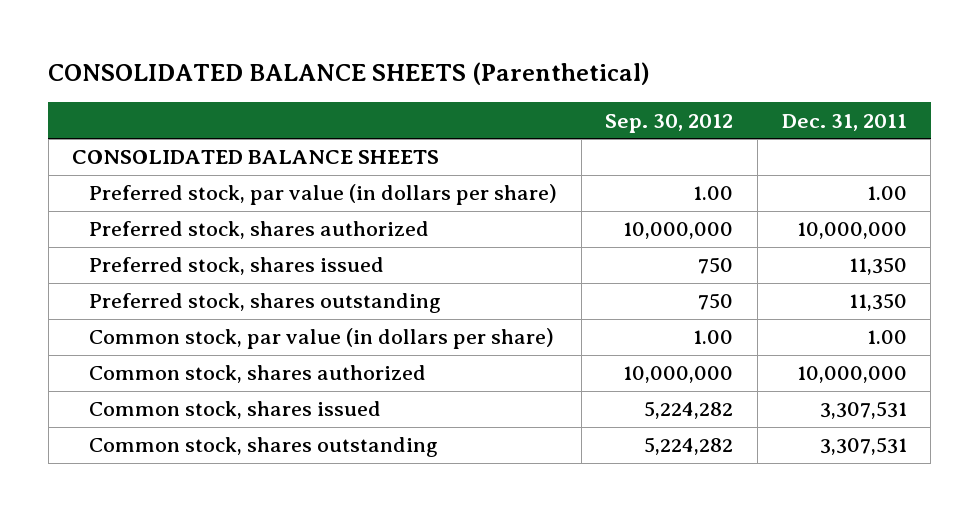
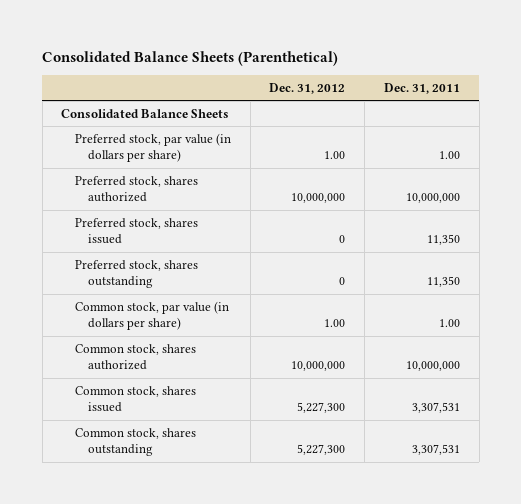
[48,62,651,86] CONSOLIDATED BALANCE SHEETS (Parenthetical) -> [42,51,339,67] Consolidated Balance Sheets (Parenthetical)
[605,113,734,133] Sep. 30, 2012 -> none
none -> [269,82,346,94] Dec. 31, 2012
[72,150,440,165] CONSOLIDATED BALANCE SHEETS -> [61,108,230,118] Consolidated Balance Sheets

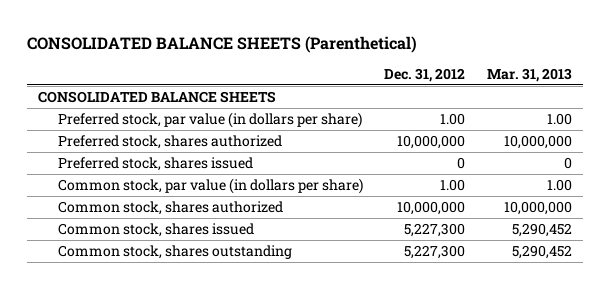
[42,51,339,67] Consolidated Balance Sheets (Parenthetical) -> [27,35,418,53] CONSOLIDATED BALANCE SHEETS (Parenthetical)
[383,82,460,94] Dec. 31, 2011 -> none
none -> [487,67,573,82] Mar. 31, 2013
[61,108,230,118] Consolidated Balance Sheets -> [38,91,277,104] CONSOLIDATED BALANCE SHEETS
[74,259,198,289] Preferred stock, shares outstanding -> none

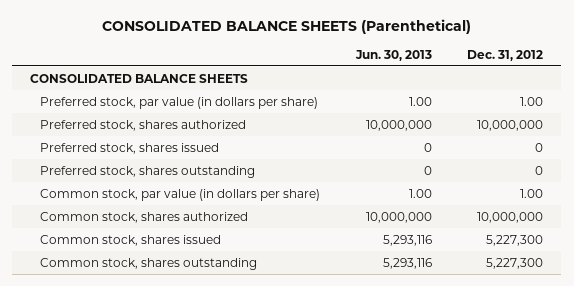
[487,67,573,82] Mar. 31, 2013 -> none
none -> [354,49,432,61] Jun. 30, 2013
none -> [40,165,256,178] Preferred stock, shares outstanding

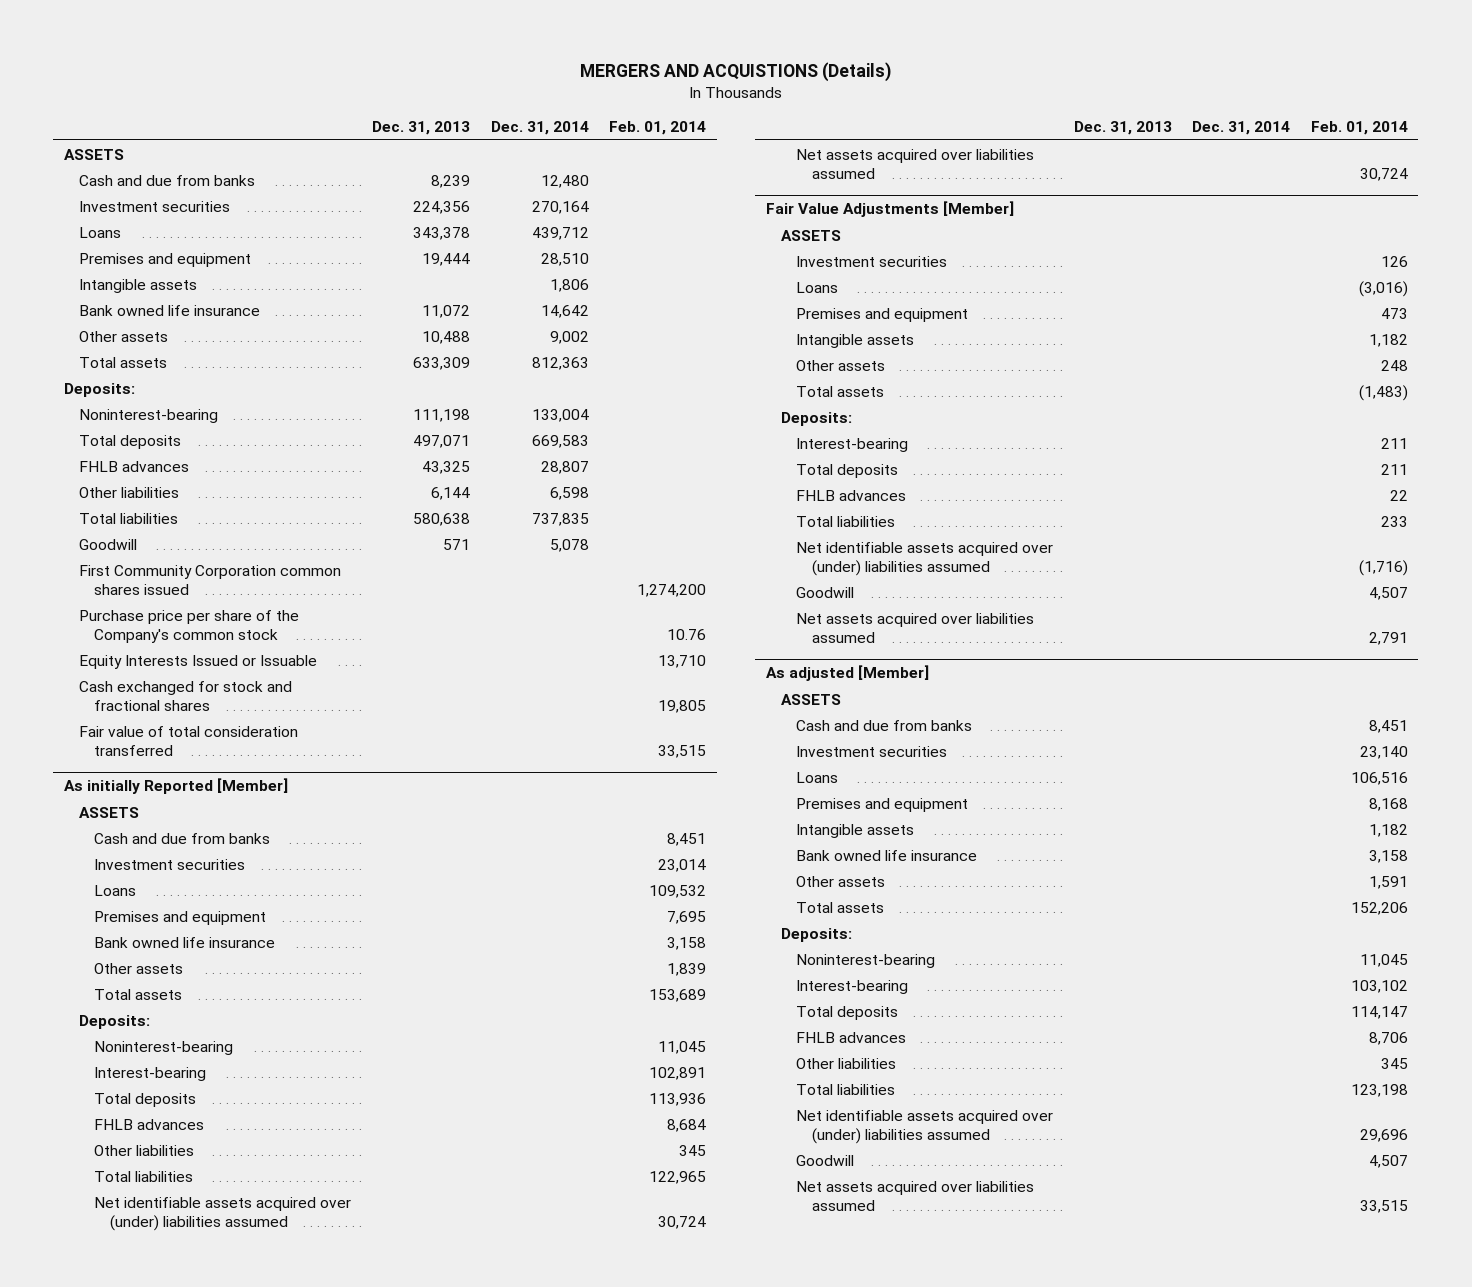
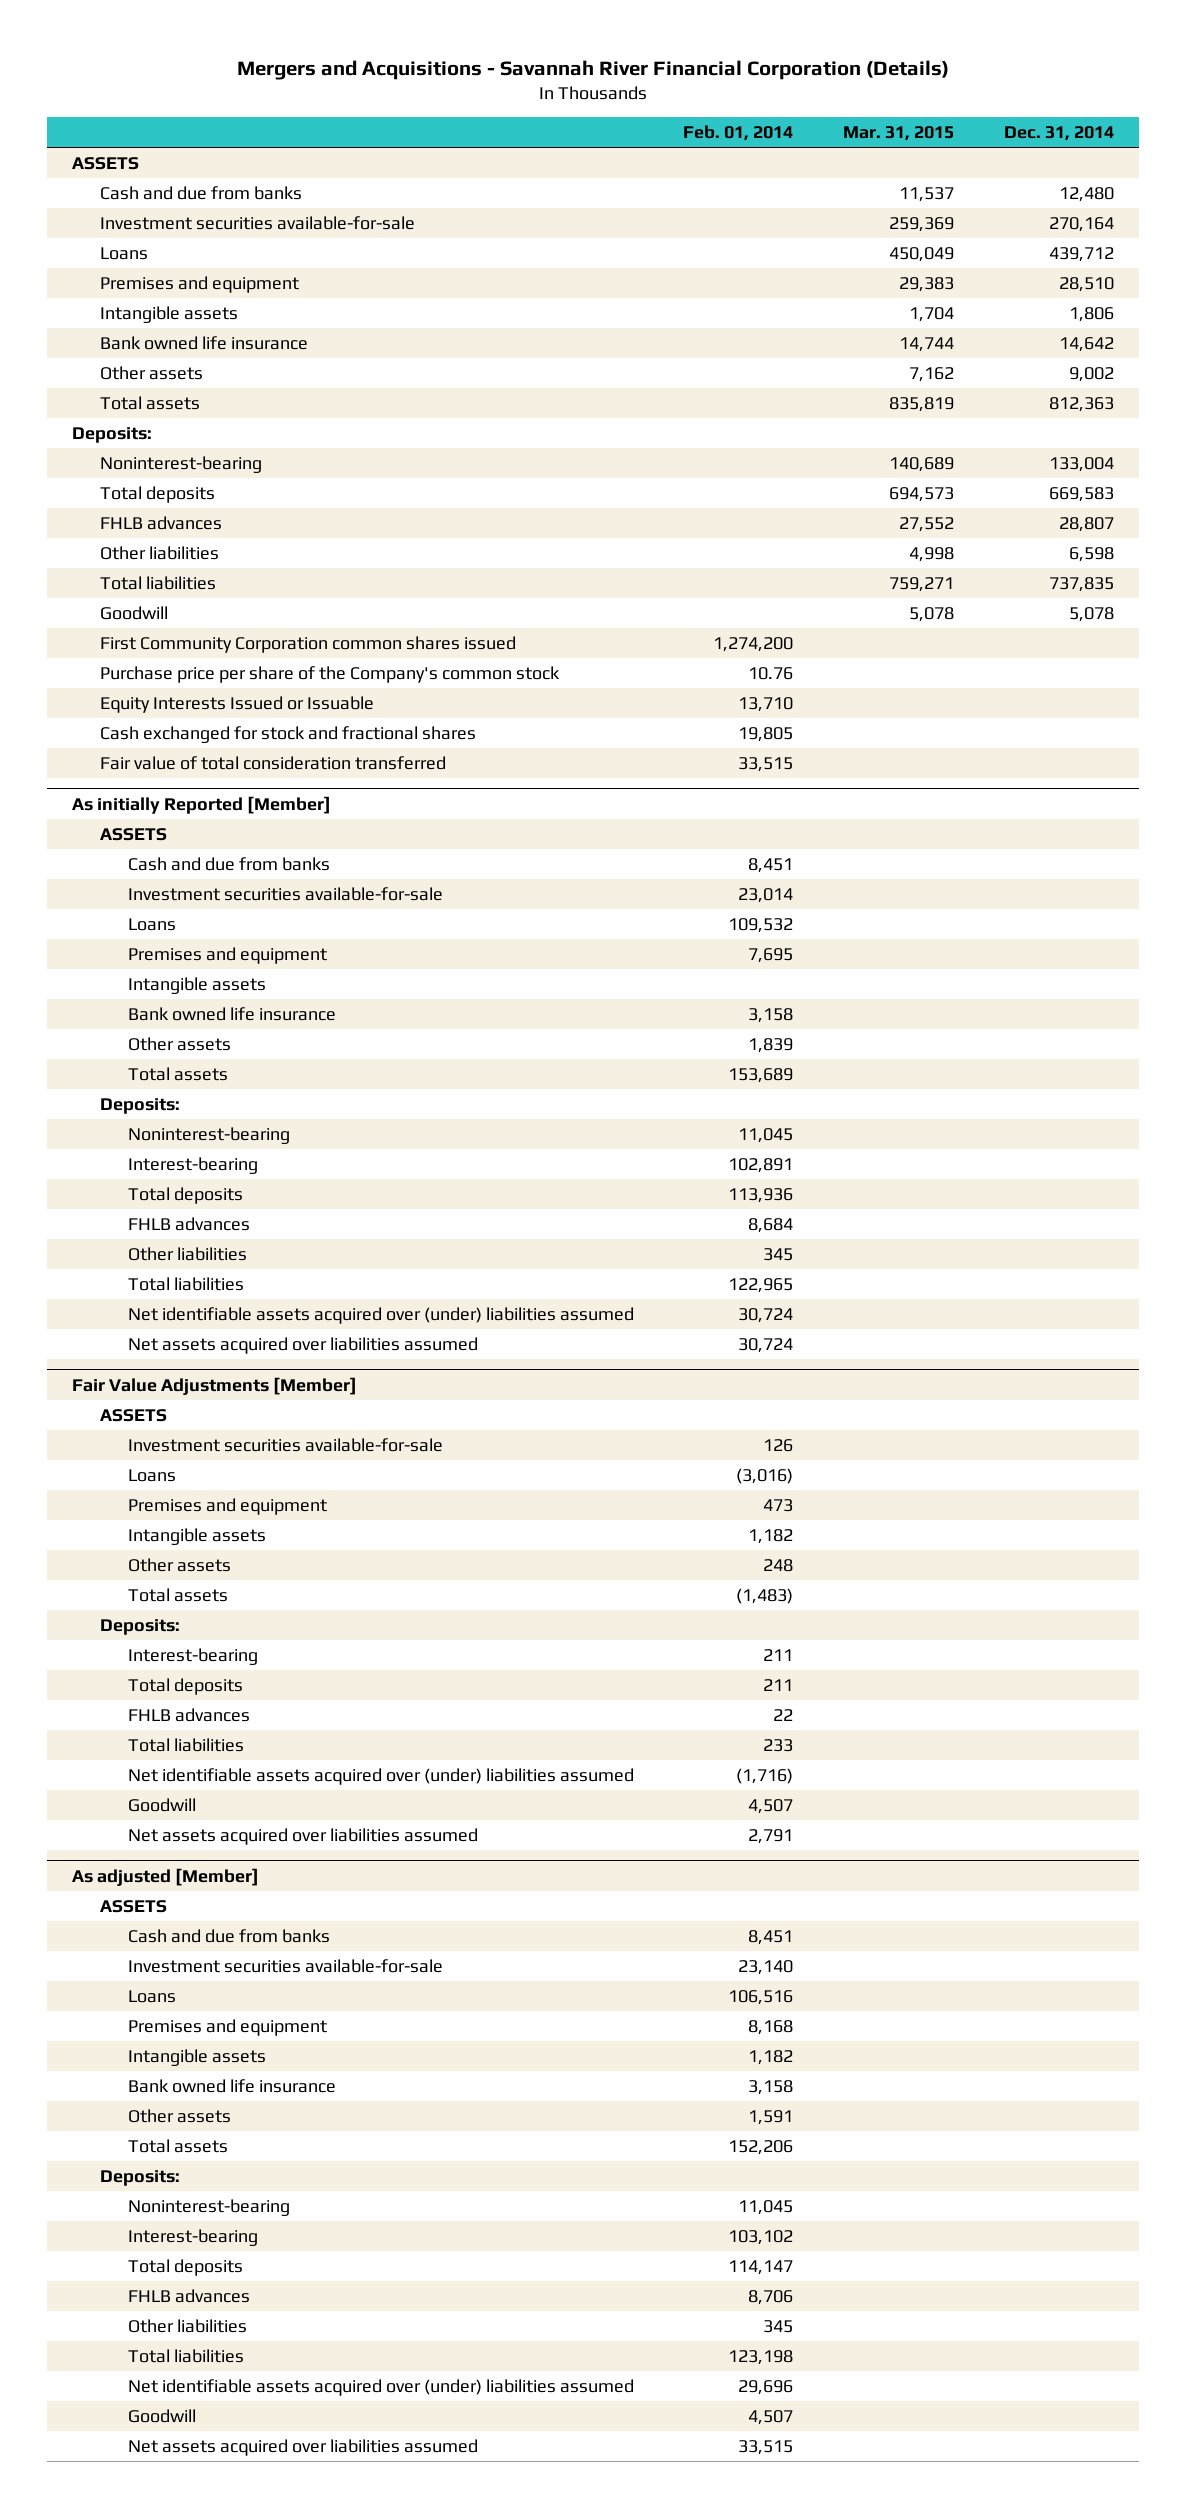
[579,62,891,83] MERGERS AND ACQUISTIONS (Details) -> [236,59,949,80] Mergers and Acquisitions - Savannah River Financial Corporation (Details)
[372,121,471,136] Dec. 31, 2013 -> none
none -> [843,125,955,141] Mar. 31, 2015
[79,200,231,212] Investment securities -> [99,215,415,230] Investment securities available-for-sale
[94,858,246,870] Investment securities -> [127,886,443,901] Investment securities available-for-sale
none -> [127,976,266,994] Intangible assets
[796,255,948,267] Investment securities -> [127,1437,443,1452] Investment securities available-for-sale
[796,745,948,757] Investment securities -> [127,1958,443,1973] Investment securities available-for-sale

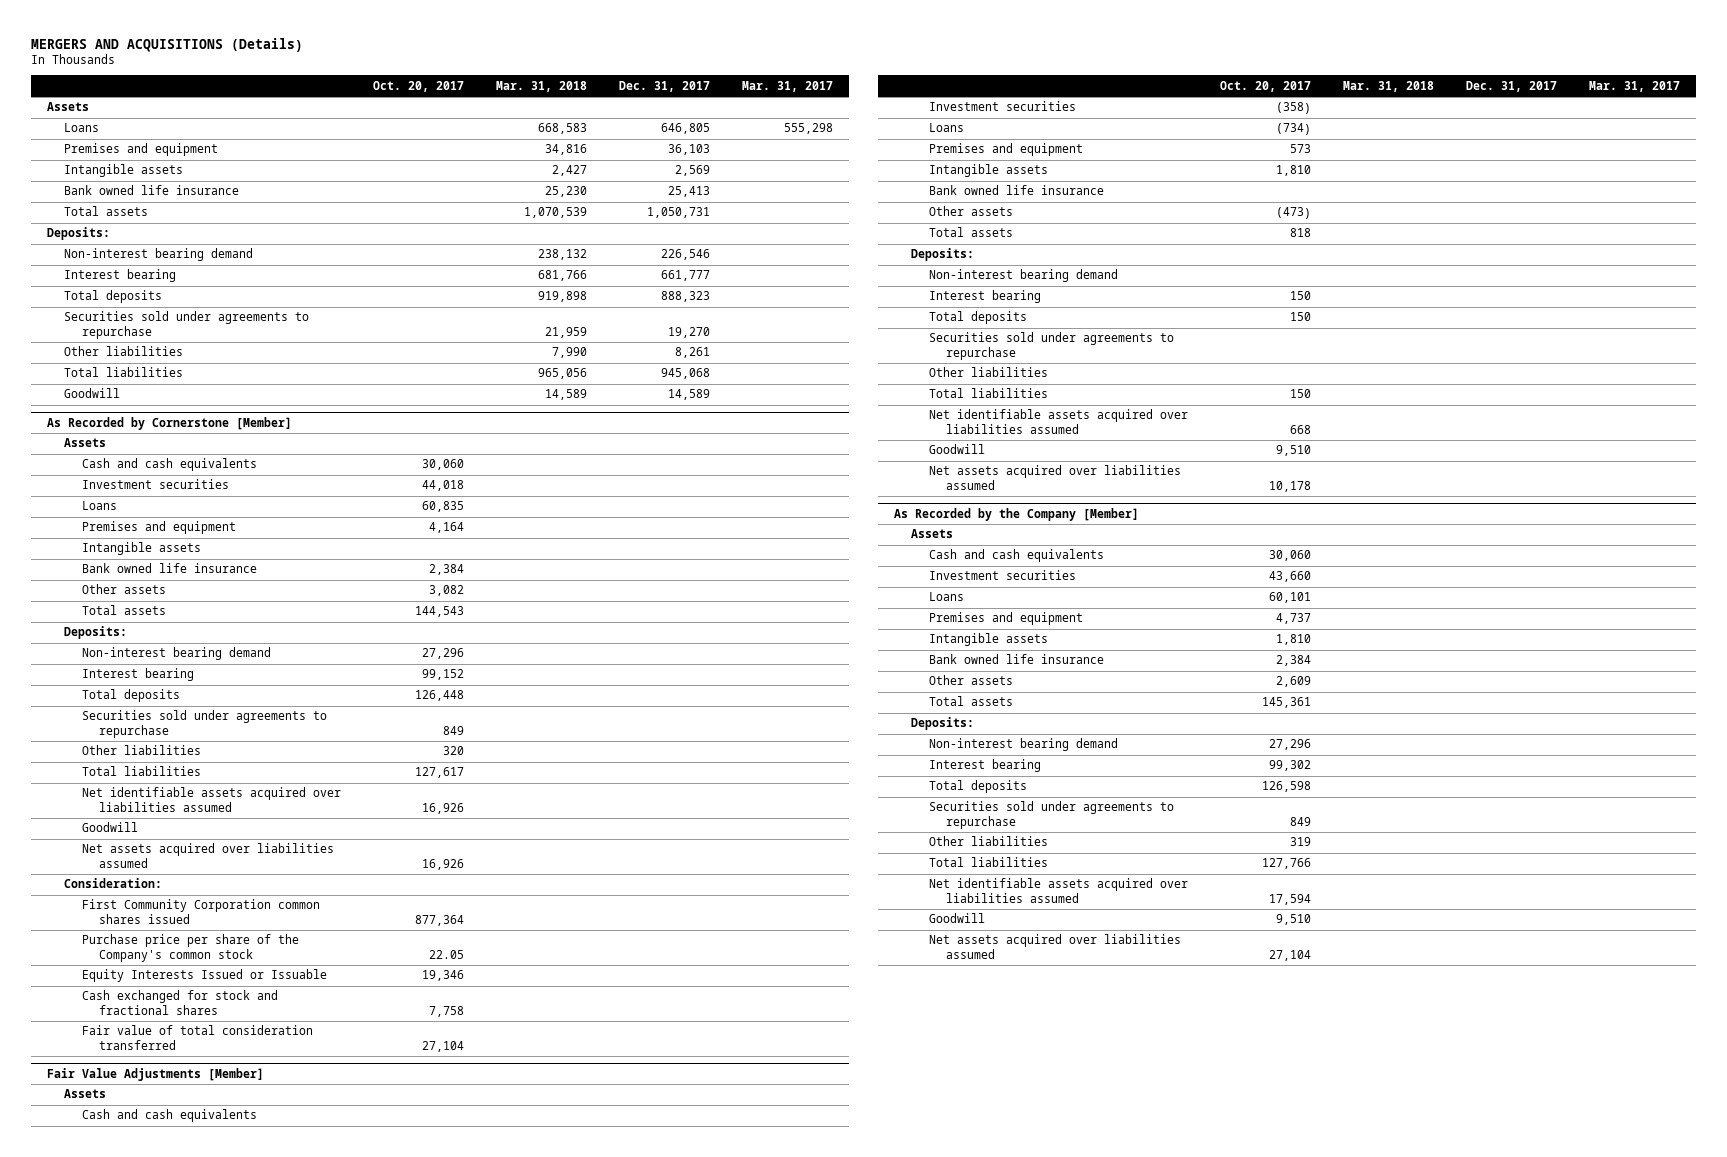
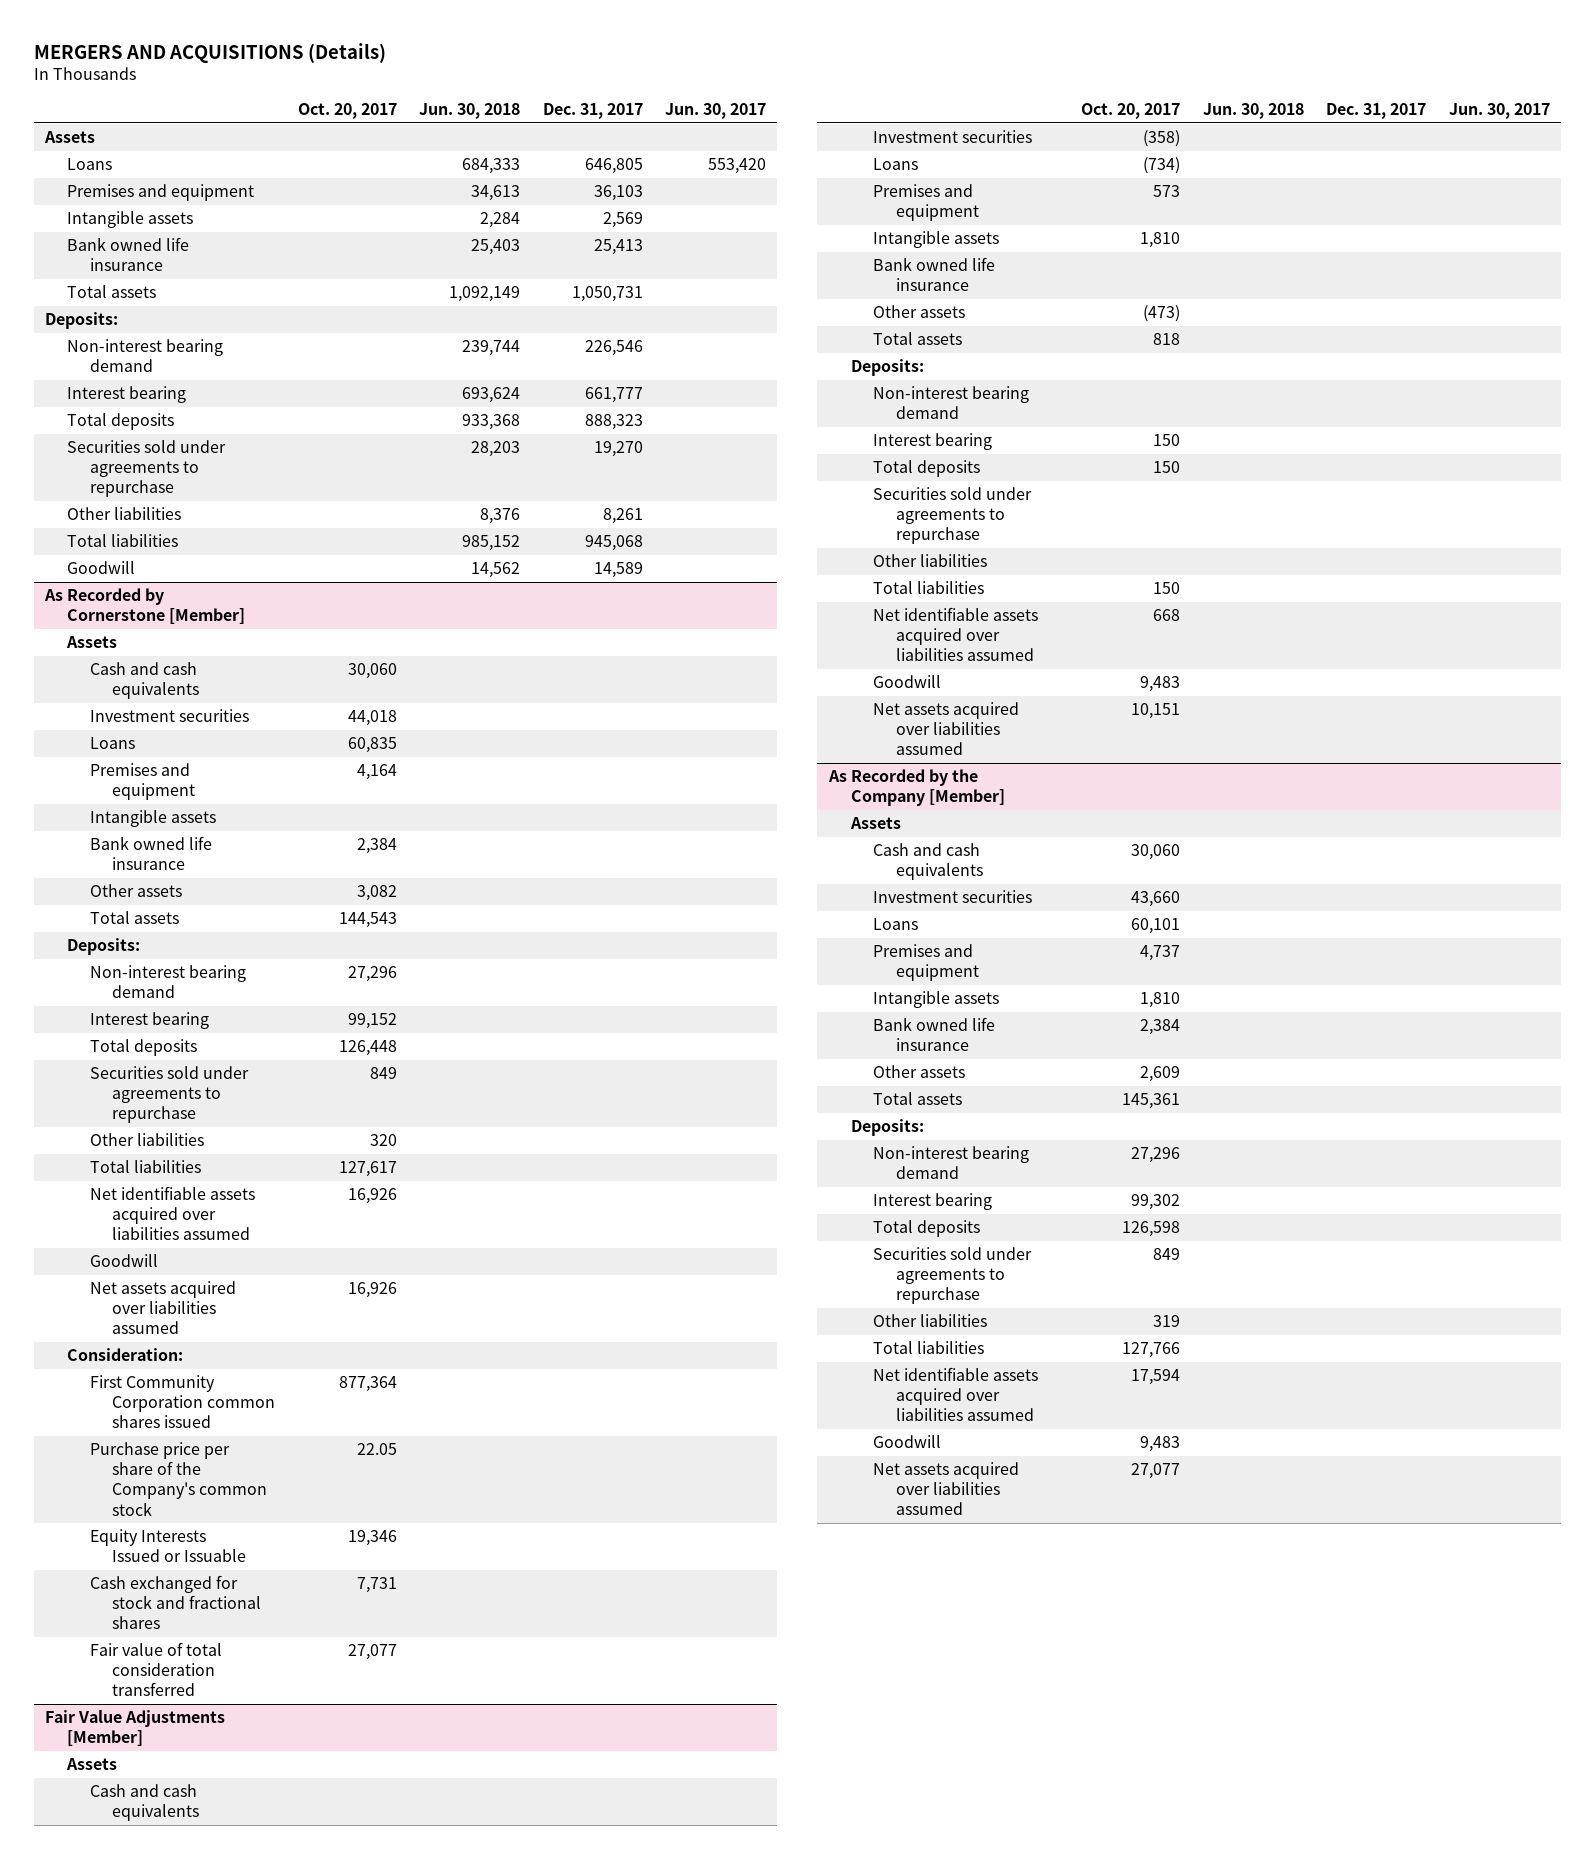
[495,80,587,92] Mar. 31, 2018 -> none
[742,80,834,92] Mar. 31, 2017 -> none
none -> [419,103,521,120] Jun. 30, 2018
none -> [665,103,767,120] Jun. 30, 2017
[428,1005,464,1017] 7,758 -> [356,1577,397,1594] 7,731
[421,1040,464,1052] 27,104 -> [347,1644,397,1661] 27,077
[1275,445,1311,457] 9,510 -> [1140,676,1181,693] 9,483
[1268,480,1311,492] 10,178 -> [1131,703,1181,720] 10,151
[1275,914,1311,926] 9,510 -> [1140,1436,1181,1453] 9,483
[1268,949,1311,961] 27,104 -> [1131,1463,1181,1480] 27,077

